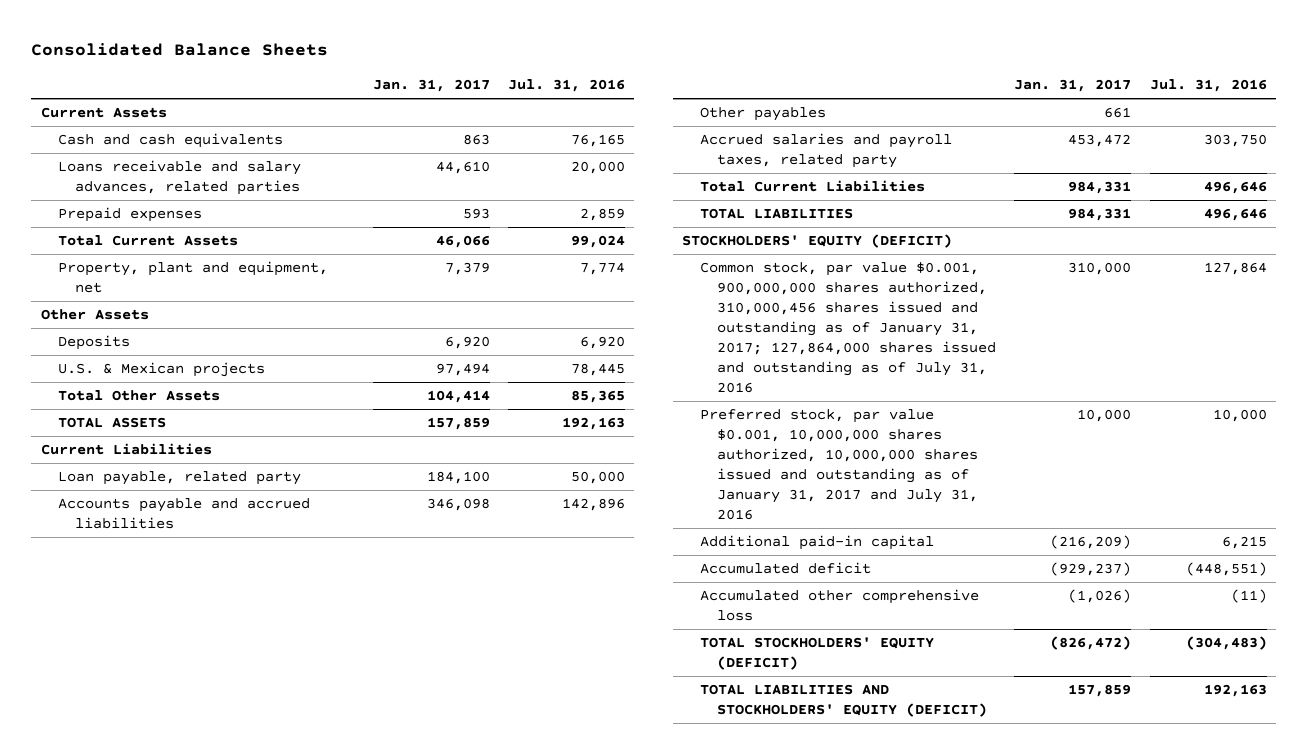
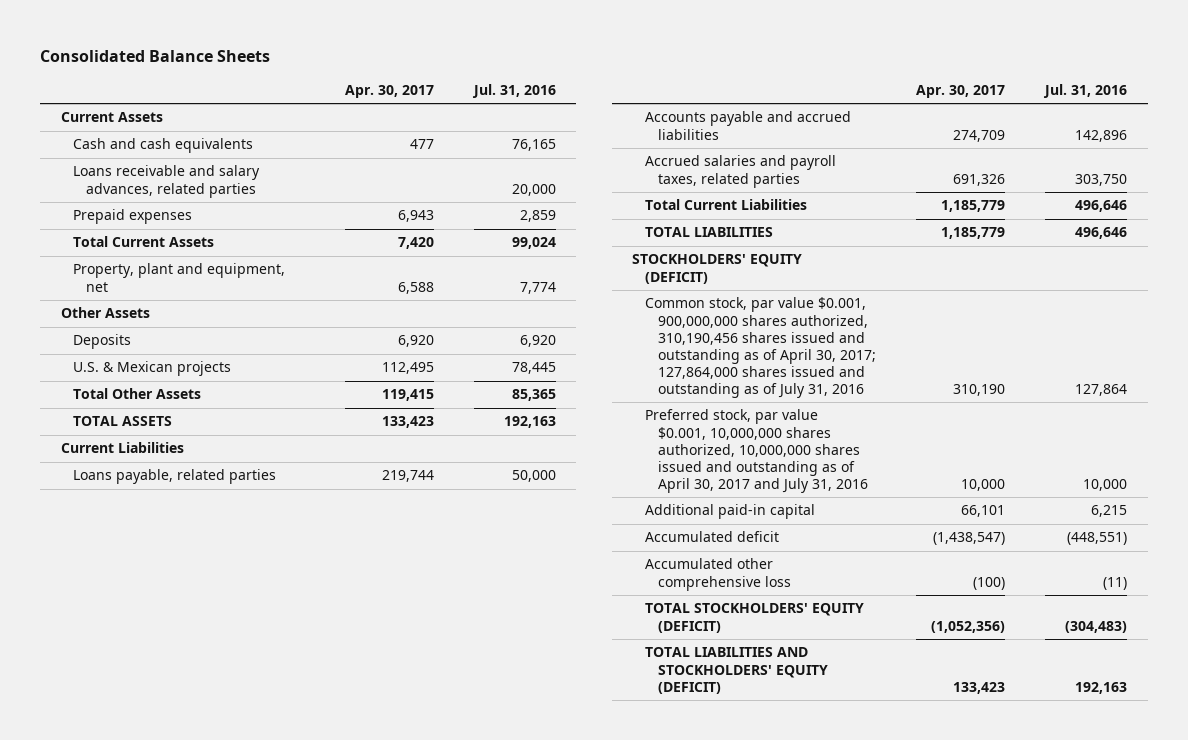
[372,78,490,92] Jan. 31, 2017 -> none
none -> [344,84,434,98] Apr. 30, 2017
[57,471,301,486] Loan payable, related party -> [73,469,277,485] Loans payable, related parties
[699,107,826,122] Other payables -> none
[699,133,952,169] Accrued salaries and payroll taxes, related party -> [644,155,836,188] Accrued salaries and payroll taxes, related parties
[699,262,996,393] Common stock, par value $0.001, 900,000,000 shares authorized, 310,000,456 shares issued and outstanding as of January 31, 2017; 127,864,000 shares issued and outstanding as of July 31, 2016 -> [644,297,876,398] Common stock, par value $0.001, 900,000,000 shares authorized, 310,190,456 shares issued and outstanding as of April 30, 2017; 127,864,000 shares issued and outstanding as of July 31, 2016
[699,409,978,520] Preferred stock, par value $0.001, 10,000,000 shares authorized, 10,000,000 shares issued and outstanding as of January 31, 2017 and July 31, 2016 -> [644,409,868,493] Preferred stock, par value $0.001, 10,000,000 shares authorized, 10,000,000 shares issued and outstanding as of April 30, 2017 and July 31, 2016

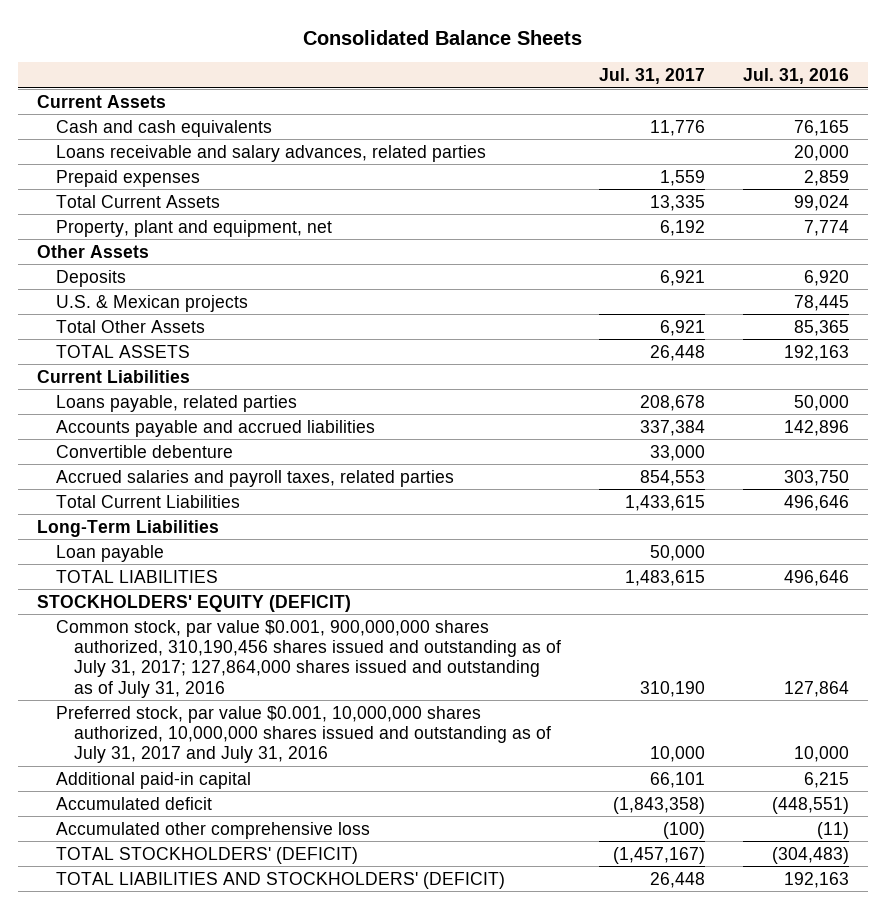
[344,84,434,98] Apr. 30, 2017 -> none
none -> [599,67,706,84] Jul. 31, 2017
none -> [55,444,233,458] Convertible debenture
none -> [36,519,219,537] Long-Term Liabilities
none -> [55,544,164,562] Loan payable
[644,297,876,398] Common stock, par value $0.001, 900,000,000 shares authorized, 310,190,456 shares issued and outstanding as of April 30, 2017; 127,864,000 shares issued and outstanding as of July 31, 2016 -> [55,619,562,698] Common stock, par value $0.001, 900,000,000 shares authorized, 310,190,456 shares issued and outstanding as of July 31, 2017; 127,864,000 shares issued and outstanding as of July 31, 2016
[644,409,868,493] Preferred stock, par value $0.001, 10,000,000 shares authorized, 10,000,000 shares issued and outstanding as of April 30, 2017 and July 31, 2016 -> [55,705,552,764] Preferred stock, par value $0.001, 10,000,000 shares authorized, 10,000,000 shares issued and outstanding as of July 31, 2017 and July 31, 2016
[644,603,864,633] TOTAL STOCKHOLDERS' EQUITY (DEFICIT) -> [55,846,358,864] TOTAL STOCKHOLDERS' (DEFICIT)
[644,647,828,694] TOTAL LIABILITIES AND STOCKHOLDERS' EQUITY (DEFICIT) -> [55,871,505,889] TOTAL LIABILITIES AND STOCKHOLDERS' (DEFICIT)

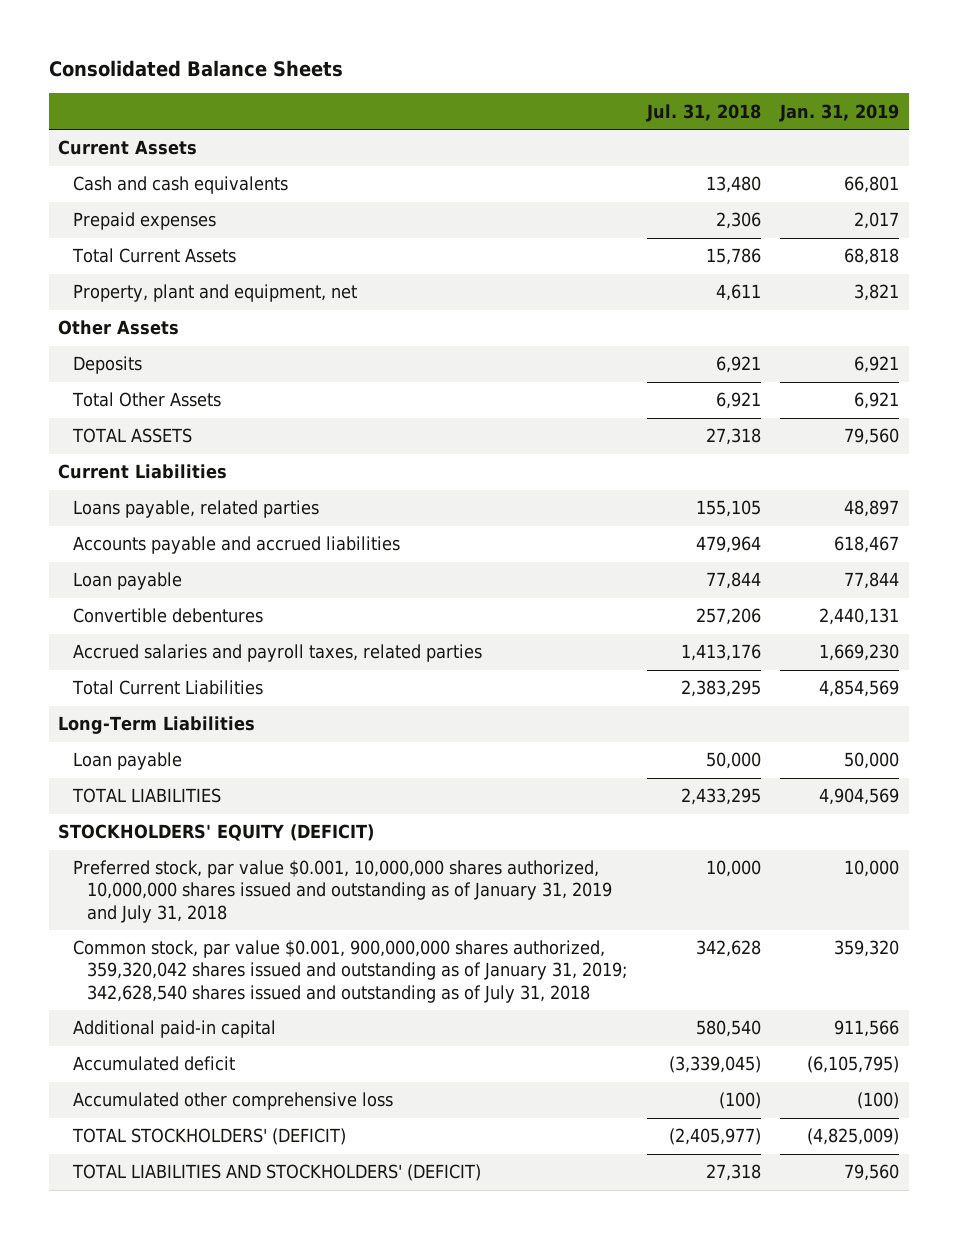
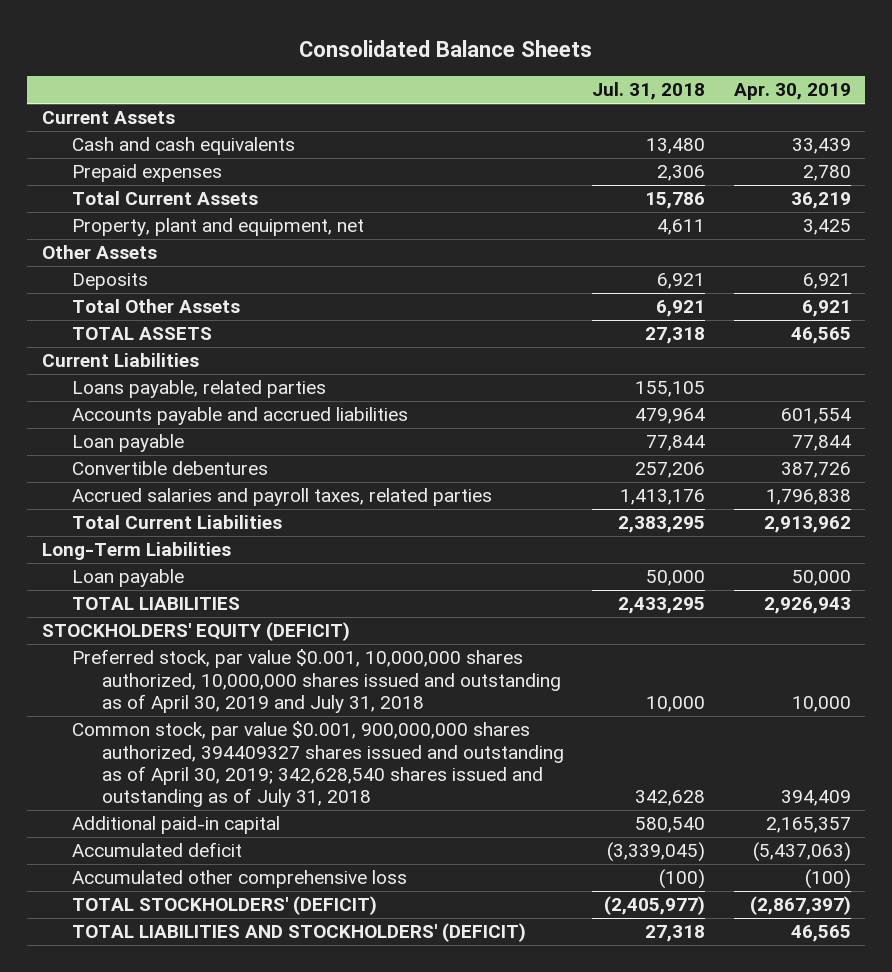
[778,103,899,122] Jan. 31, 2019 -> none
none -> [733,83,851,101] Apr. 30, 2019
[72,860,613,923] Preferred stock, par value $0.001, 10,000,000 shares authorized, 10,000,000 shares issued and outstanding as of January 31, 2019 and July 31, 2018 -> [71,649,562,714] Preferred stock, par value $0.001, 10,000,000 shares authorized, 10,000,000 shares issued and outstanding as of April 30, 2019 and July 31, 2018
[72,940,628,1003] Common stock, par value $0.001, 900,000,000 shares authorized, 359,320,042 shares issued and outstanding as of January 31, 2019; 342,628,540 shares issued and outstanding as of July 31, 2018 -> [71,721,565,808] Common stock, par value $0.001, 900,000,000 shares authorized, 394409327 shares issued and outstanding as of April 30, 2019; 342,628,540 shares issued and outstanding as of July 31, 2018

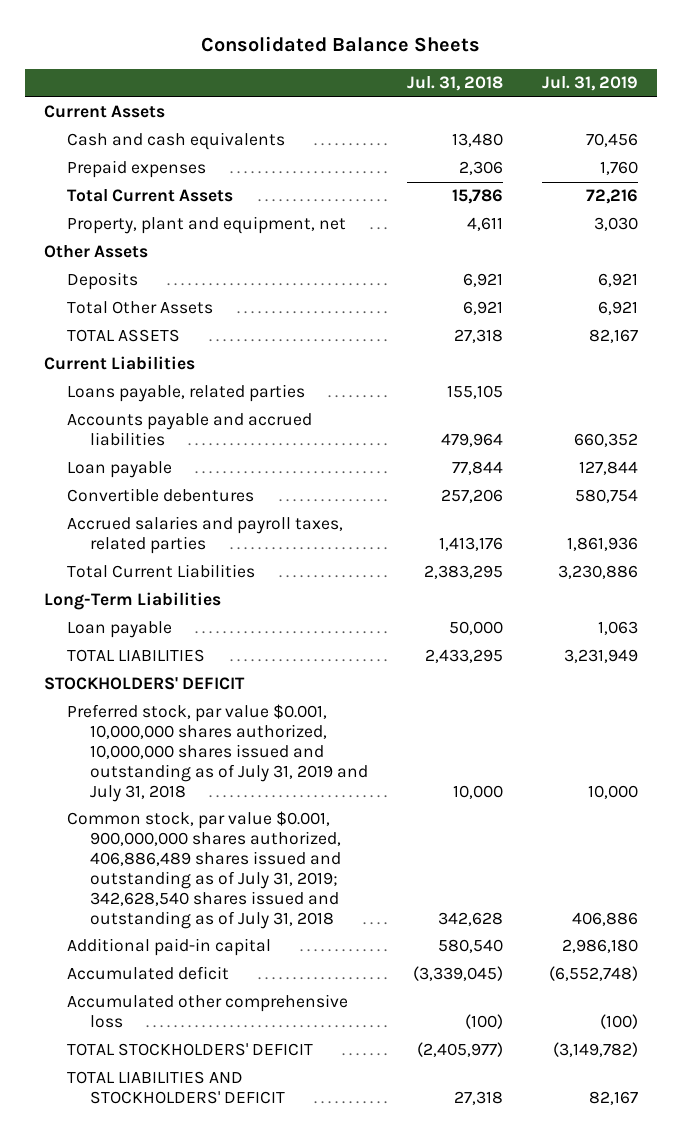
[733,83,851,101] Apr. 30, 2019 -> none
none -> [541,76,638,92] Jul. 31, 2019
[41,622,350,642] STOCKHOLDERS' EQUITY (DEFICIT) -> [43,677,245,691] STOCKHOLDERS' DEFICIT
[71,649,562,714] Preferred stock, par value $0.001, 10,000,000 shares authorized, 10,000,000 shares issued and outstanding as of April 30, 2019 and July 31, 2018 -> [67,704,369,802] Preferred stock, par value $0.001, 10,000,000 shares authorized, 10,000,000 shares issued and outstanding as of July 31, 2019 and July 31, 2018
[71,721,565,808] Common stock, par value $0.001, 900,000,000 shares authorized, 394409327 shares issued and outstanding as of April 30, 2019; 342,628,540 shares issued and outstanding as of July 31, 2018 -> [67,811,342,929] Common stock, par value $0.001, 900,000,000 shares authorized, 406,886,489 shares issued and outstanding as of July 31, 2019; 342,628,540 shares issued and outstanding as of July 31, 2018
[71,896,377,916] TOTAL STOCKHOLDERS' (DEFICIT) -> [67,1043,314,1057] TOTAL STOCKHOLDERS' DEFICIT
[71,923,526,943] TOTAL LIABILITIES AND STOCKHOLDERS' (DEFICIT) -> [67,1071,286,1105] TOTAL LIABILITIES AND STOCKHOLDERS' DEFICIT

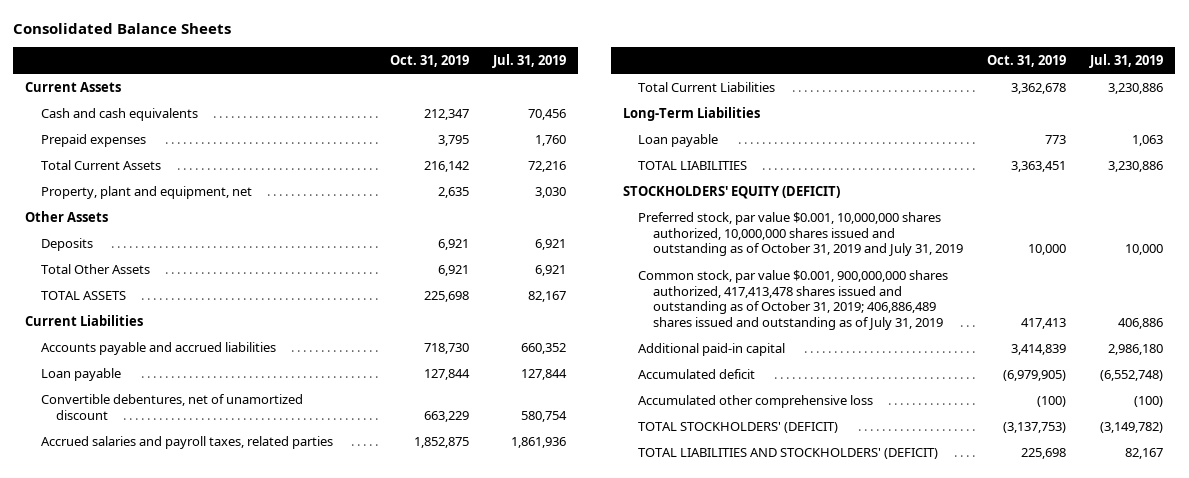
[406,76,503,92] Jul. 31, 2018 -> none
none -> [389,54,469,67] Oct. 31, 2019
[67,384,306,403] Loans payable, related parties -> none
[67,488,255,503] Convertible debentures -> [40,393,303,420] Convertible debentures, net of unamortized discount
[563,649,638,664] 3,231,949 -> [1108,160,1164,172] 3,230,886
[43,677,245,691] STOCKHOLDERS' DEFICIT -> [622,185,840,199] STOCKHOLDERS' EQUITY (DEFICIT)
[67,704,369,802] Preferred stock, par value $0.001, 10,000,000 shares authorized, 10,000,000 shares issued and outstanding as of July 31, 2019 and July 31, 2018 -> [638,211,964,257] Preferred stock, par value $0.001, 10,000,000 shares authorized, 10,000,000 shares issued and outstanding as of October 31, 2019 and July 31, 2019
[67,811,342,929] Common stock, par value $0.001, 900,000,000 shares authorized, 406,886,489 shares issued and outstanding as of July 31, 2019; 342,628,540 shares issued and outstanding as of July 31, 2018 -> [638,269,949,331] Common stock, par value $0.001, 900,000,000 shares authorized, 417,413,478 shares issued and outstanding as of October 31, 2019; 406,886,489 shares issued and outstanding as of July 31, 2019
[67,1043,314,1057] TOTAL STOCKHOLDERS' DEFICIT -> [638,421,839,433] TOTAL STOCKHOLDERS' (DEFICIT)
[67,1071,286,1105] TOTAL LIABILITIES AND STOCKHOLDERS' DEFICIT -> [638,447,939,459] TOTAL LIABILITIES AND STOCKHOLDERS' (DEFICIT)

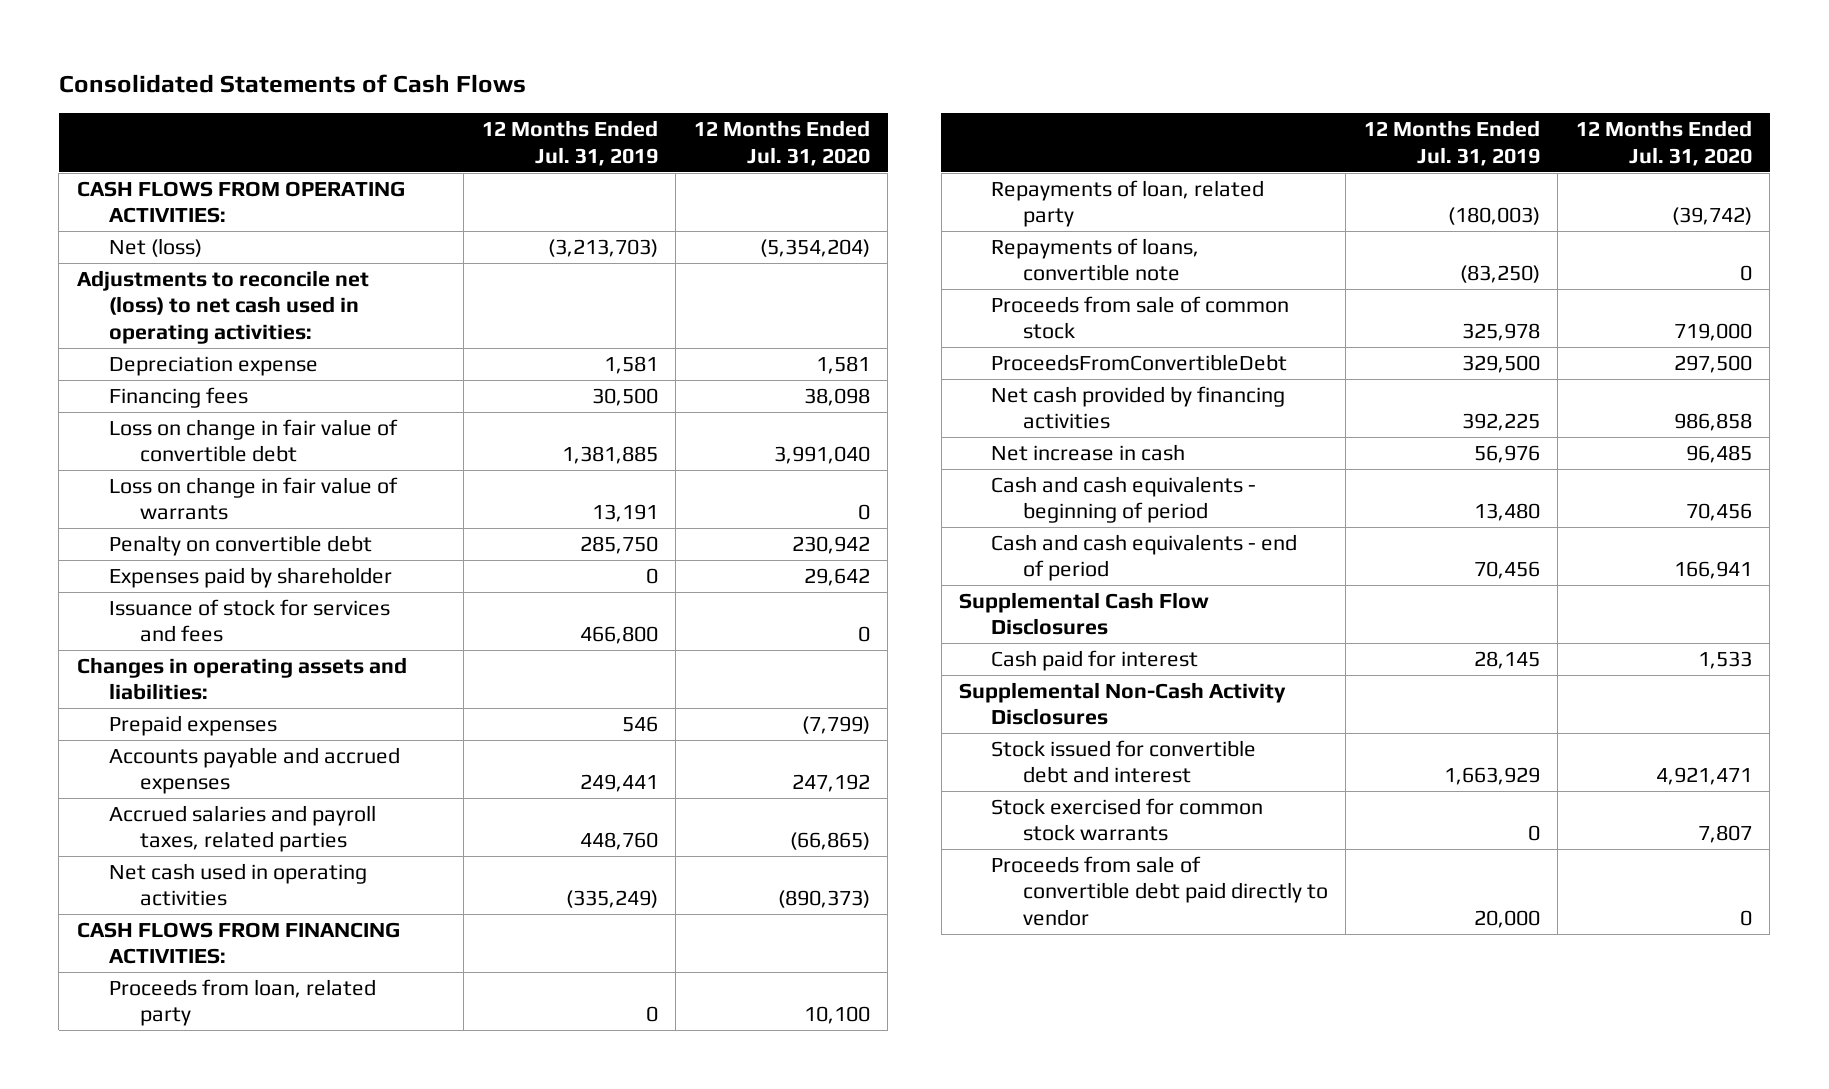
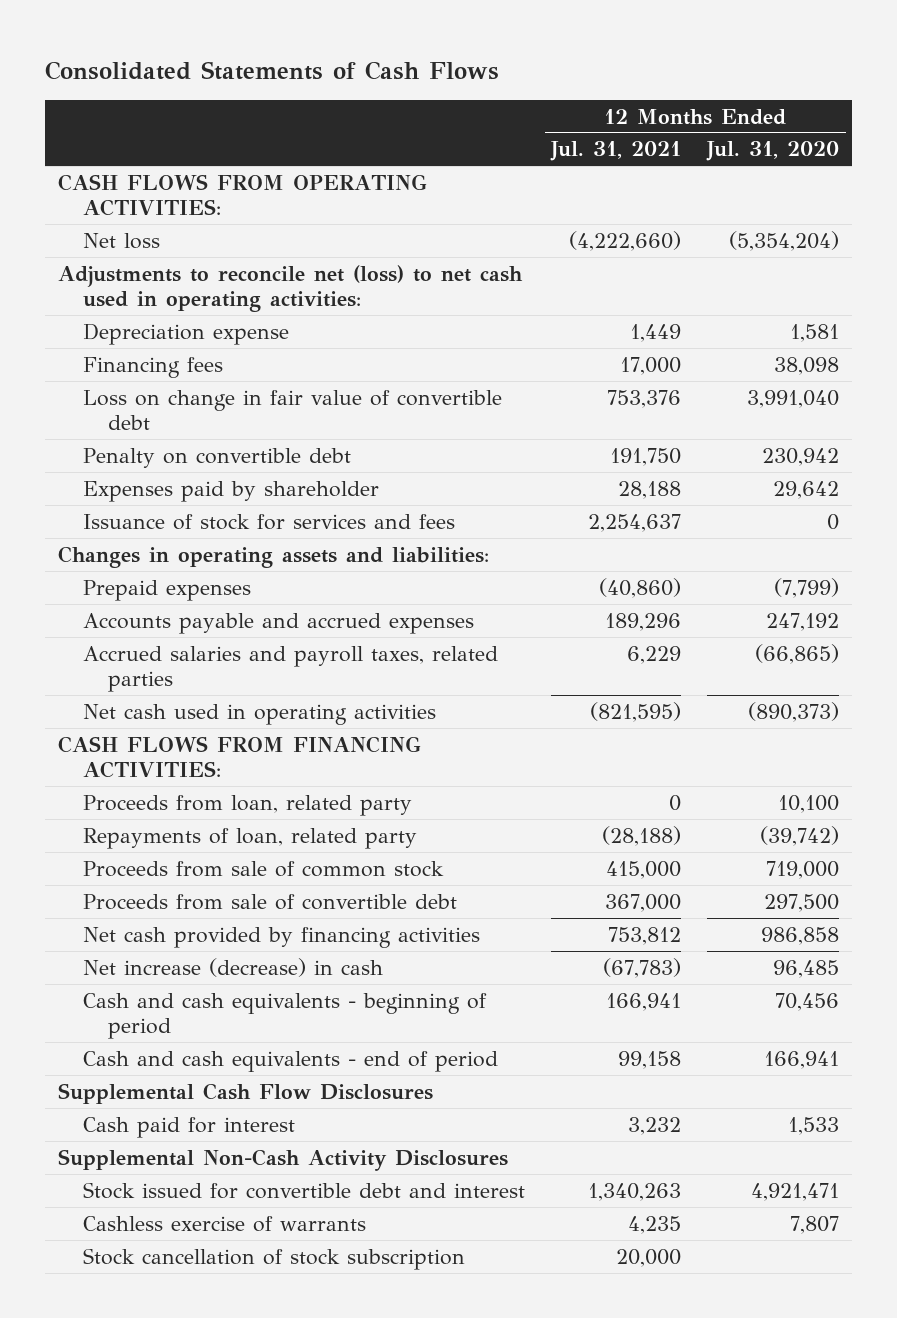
[481,120,658,166] 12 Months Ended Jul. 31, 2019 -> none
none -> [550,141,682,162] Jul. 31, 2021
[108,237,202,257] Net (loss) -> [83,232,161,249] Net loss
[108,476,398,521] Loss on change in fair value of warrants -> none
[990,237,1199,282] Repayments of loans, convertible note -> none
[990,353,1287,371] ProceedsFromConvertibleDebt -> [83,893,458,910] Proceeds from sale of convertible debt
[990,443,1185,461] Net increase in cash -> [83,957,384,977] Net increase (decrease) in cash
[990,855,1328,926] Proceeds from sale of convertible debt paid directly to vendor -> none
[990,797,1263,842] Stock exercised for common stock warrants -> [83,1215,367,1232] Cashless exercise of warrants
none -> [83,1247,466,1270] Stock cancellation of stock subscription

